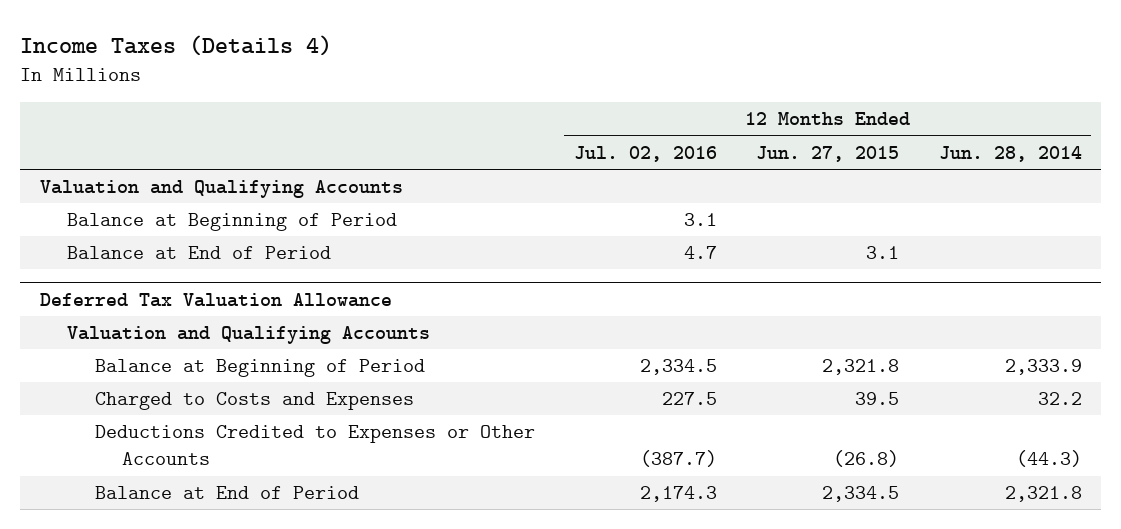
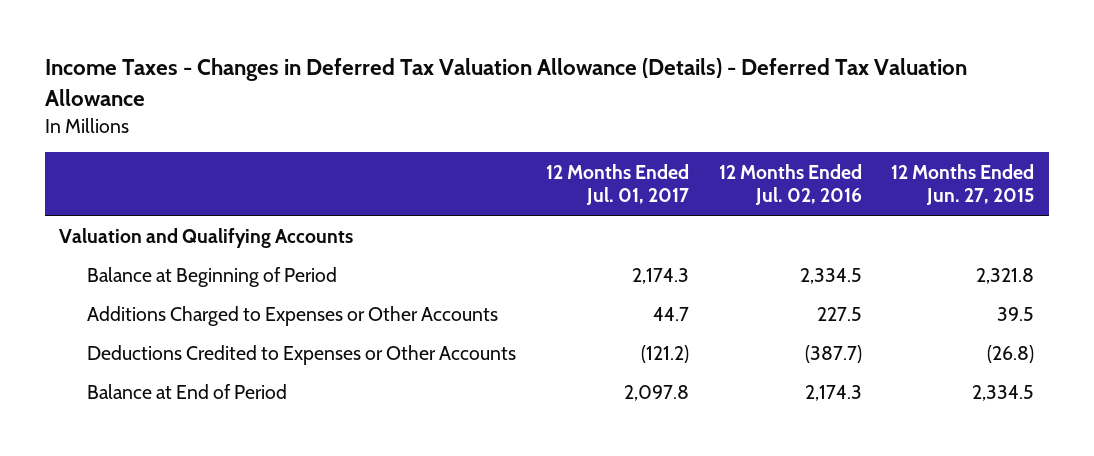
[19,34,332,56] Income Taxes (Details 4) -> [44,58,967,106] Income Taxes - Changes in Deferred Tax Valuation Allowance (Details) - Deferred Tax Valuation Allowance
[938,145,1082,162] Jun. 28, 2014 -> none
none -> [546,163,690,206] 12 Months Ended Jul. 01, 2017
[67,213,398,232] Balance at Beginning of Period -> none
[67,246,332,260] Balance at End of Period -> none
[39,292,392,307] Deferred Tax Valuation Allowance -> none
[67,326,431,345] Valuation and Qualifying Accounts -> none
[94,392,414,411] Charged to Costs and Expenses -> [87,305,499,326] Additions Charged to Expenses or Other Accounts

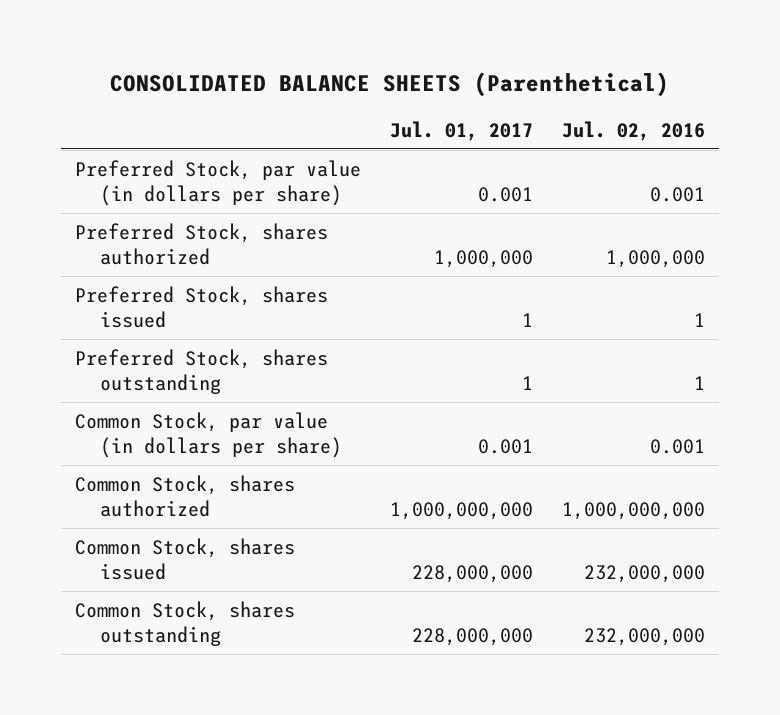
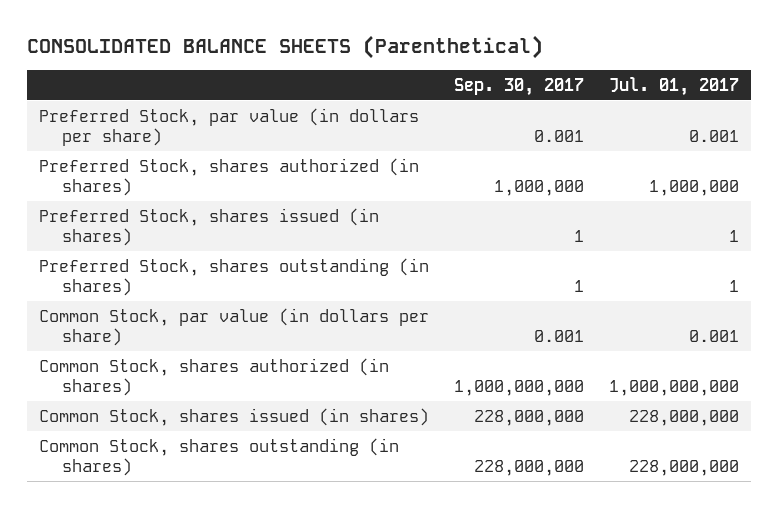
[561,120,705,141] Jul. 02, 2016 -> none
none -> [454,77,585,96] Sep. 30, 2017
[75,222,329,266] Preferred Stock, shares authorized -> [39,157,420,197] Preferred Stock, shares authorized (in shares)
[75,285,329,329] Preferred Stock, shares issued -> [39,207,380,247] Preferred Stock, shares issued (in shares)
[75,348,329,395] Preferred Stock, shares outstanding -> [39,257,430,297] Preferred Stock, shares outstanding (in shares)
[75,474,296,518] Common Stock, shares authorized -> [39,357,390,397] Common Stock, shares authorized (in shares)
[75,537,296,581] Common Stock, shares issued -> [39,407,430,426] Common Stock, shares issued (in shares)
[75,600,296,647] Common Stock, shares outstanding -> [39,437,400,477] Common Stock, shares outstanding (in shares)

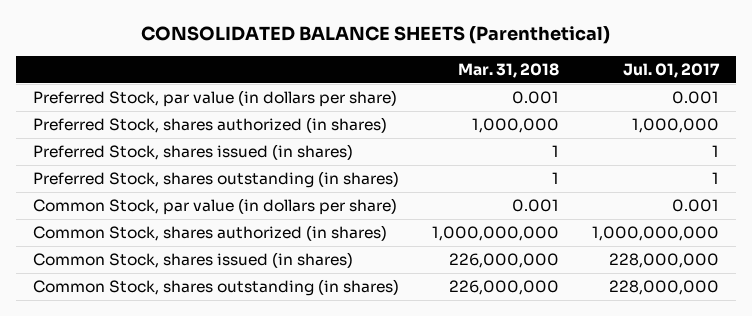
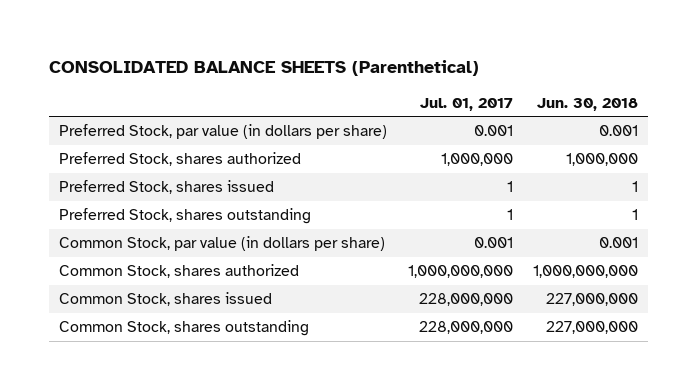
[457,63,559,79] Mar. 31, 2018 -> none
none -> [537,97,639,111] Jun. 30, 2018
[32,117,387,134] Preferred Stock, shares authorized (in shares) -> [58,152,301,167] Preferred Stock, shares authorized
[32,144,353,161] Preferred Stock, shares issued (in shares) -> [58,180,274,195] Preferred Stock, shares issued
[32,171,399,189] Preferred Stock, shares outstanding (in shares) -> [58,208,311,225] Preferred Stock, shares outstanding
[32,225,387,242] Common Stock, shares authorized (in shares) -> [58,264,299,279] Common Stock, shares authorized
[32,252,353,269] Common Stock, shares issued (in shares) -> [58,292,272,307] Common Stock, shares issued
[32,279,399,297] Common Stock, shares outstanding (in shares) -> [58,320,309,337] Common Stock, shares outstanding

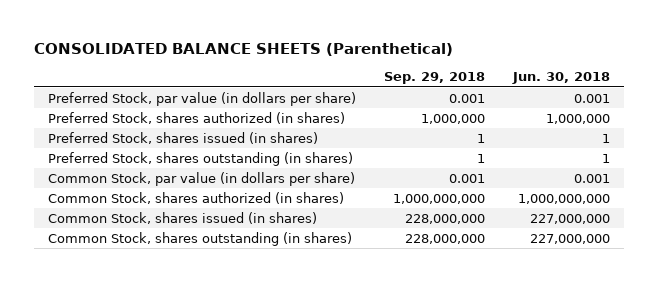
[419,97,513,111] Jul. 01, 2017 -> none
none -> [384,72,486,85] Sep. 29, 2018
[58,152,301,167] Preferred Stock, shares authorized -> [48,111,346,124] Preferred Stock, shares authorized (in shares)
[58,180,274,195] Preferred Stock, shares issued -> [48,131,319,144] Preferred Stock, shares issued (in shares)
[58,208,311,225] Preferred Stock, shares outstanding -> [48,151,354,166] Preferred Stock, shares outstanding (in shares)
[58,264,299,279] Common Stock, shares authorized -> [48,191,345,204] Common Stock, shares authorized (in shares)
[58,292,272,307] Common Stock, shares issued -> [48,211,318,224] Common Stock, shares issued (in shares)
[58,320,309,337] Common Stock, shares outstanding -> [48,231,353,246] Common Stock, shares outstanding (in shares)

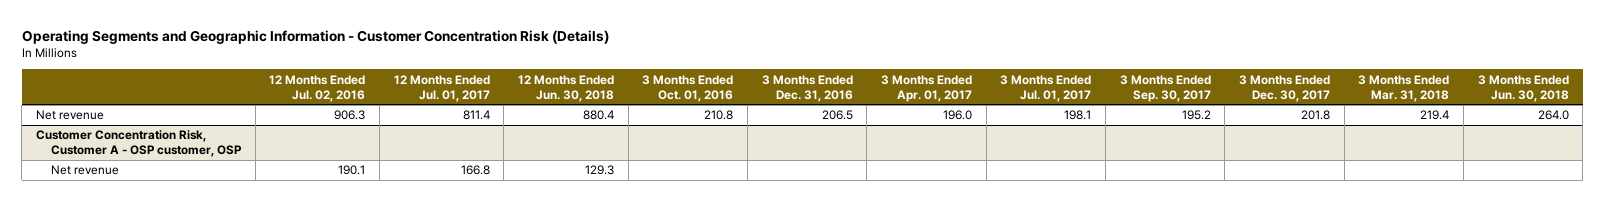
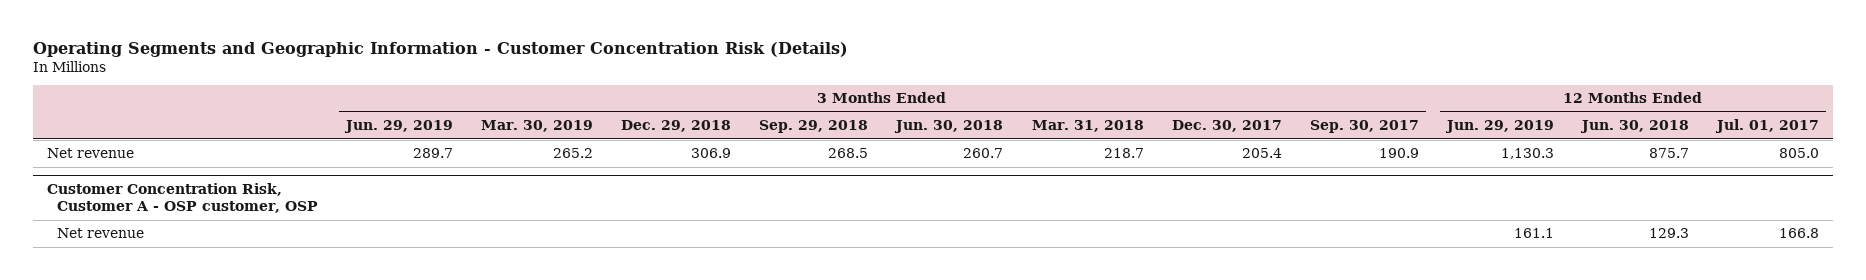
[269,74,366,102] 12 Months Ended Jul. 02, 2016 -> none
[642,74,734,102] 3 Months Ended Oct. 01, 2016 -> none
[761,74,853,102] 3 Months Ended Dec. 31, 2016 -> none
[880,74,972,102] 3 Months Ended Apr. 01, 2017 -> none
[1000,74,1092,102] 3 Months Ended Jul. 01, 2017 -> none
none -> [343,120,453,134] Jun. 29, 2019
none -> [480,120,593,133] Mar. 30, 2019
none -> [621,120,732,133] Dec. 29, 2018
none -> [759,120,869,134] Sep. 29, 2018
none -> [1445,120,1555,134] Jun. 29, 2019
[462,110,490,121] 811.4 -> [1779,148,1820,159] 805.0
[582,110,614,121] 880.4 -> [1649,148,1690,159] 875.7
[1181,110,1211,121] 195.2 -> [1378,148,1419,159] 190.9
[1301,110,1331,121] 201.8 -> [1241,148,1282,159] 205.4
[1420,110,1450,121] 219.4 -> [1103,148,1144,159] 218.7
[1537,110,1569,121] 264.0 -> [963,148,1004,159] 260.7

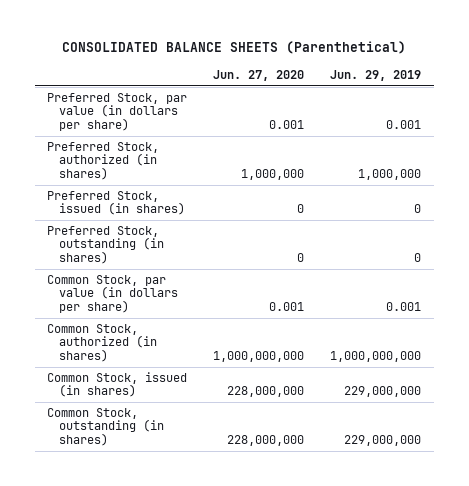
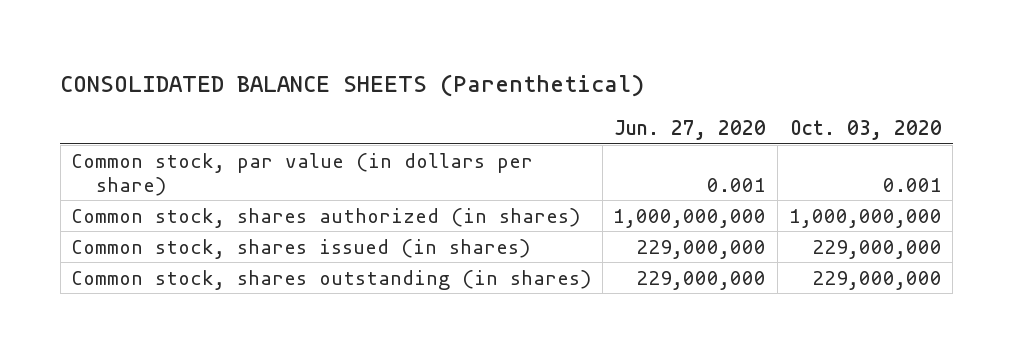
[330,69,422,81] Jun. 29, 2019 -> none
none -> [790,120,942,141] Oct. 03, 2020
[47,93,188,131] Preferred Stock, par value (in dollars per share) -> none
[47,142,160,180] Preferred Stock, authorized (in shares) -> none
[47,191,186,216] Preferred Stock, issued (in shares) -> none
[47,226,165,264] Preferred Stock, outstanding (in shares) -> none
[47,275,179,313] Common Stock, par value (in dollars per share) -> [71,152,534,197] Common stock, par value (in dollars per share)
[47,324,158,362] Common Stock, authorized (in shares) -> [71,207,581,228] Common stock, shares authorized (in shares)
[47,372,188,398] Common Stock, issued (in shares) -> [71,238,531,259] Common stock, shares issued (in shares)
[227,386,305,398] 228,000,000 -> [636,239,767,259] 229,000,000
[47,408,165,446] Common Stock, outstanding (in shares) -> [71,269,592,290] Common stock, shares outstanding (in shares)
[227,434,305,446] 228,000,000 -> [636,270,767,290] 229,000,000

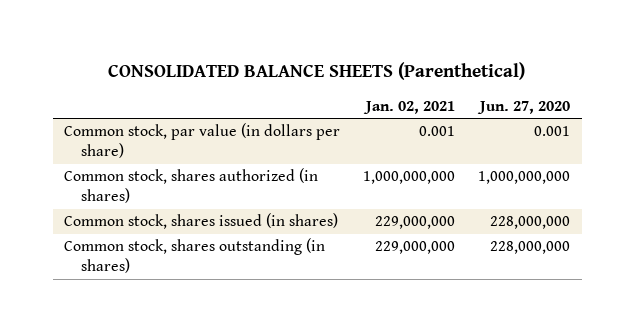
[790,120,942,141] Oct. 03, 2020 -> none
none -> [363,100,456,114] Jan. 02, 2021
[636,239,767,259] 229,000,000 -> [490,216,571,230] 228,000,000
[636,270,767,290] 229,000,000 -> [490,241,571,255] 228,000,000

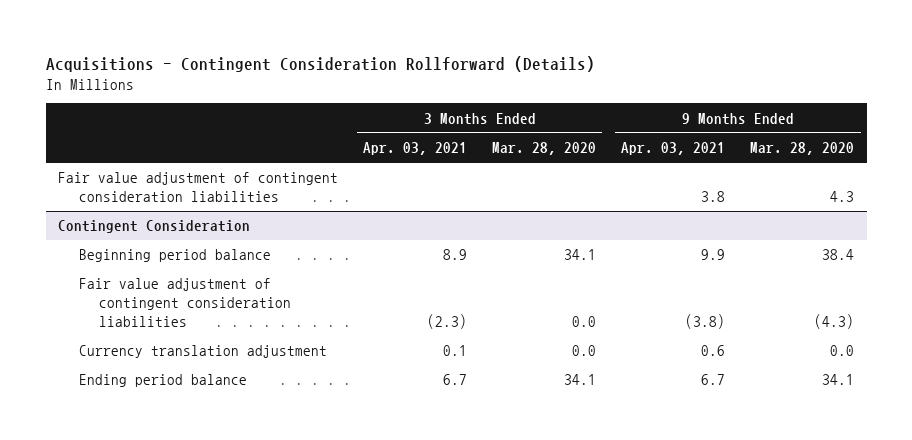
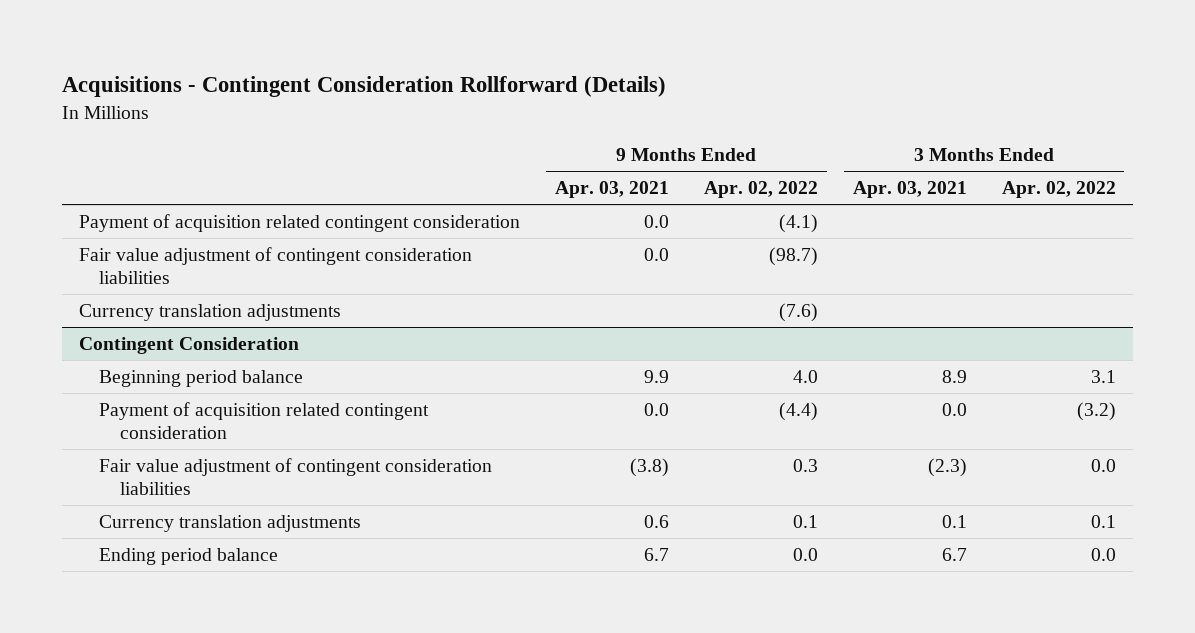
[492,142,597,156] Mar. 28, 2020 -> none
[750,142,855,156] Mar. 28, 2020 -> none
none -> [703,181,818,199] Apr. 02, 2022
none -> [1001,181,1116,199] Apr. 02, 2022
none -> [79,213,521,232] Payment of acquisition related contingent consideration
[701,191,726,203] 3.8 -> [644,247,670,261] 0.0
none -> [79,303,342,321] Currency translation adjustments
none -> [99,401,430,439] Payment of acquisition related contingent consideration
[78,345,327,359] Currency translation adjustment -> [99,514,362,532] Currency translation adjustments

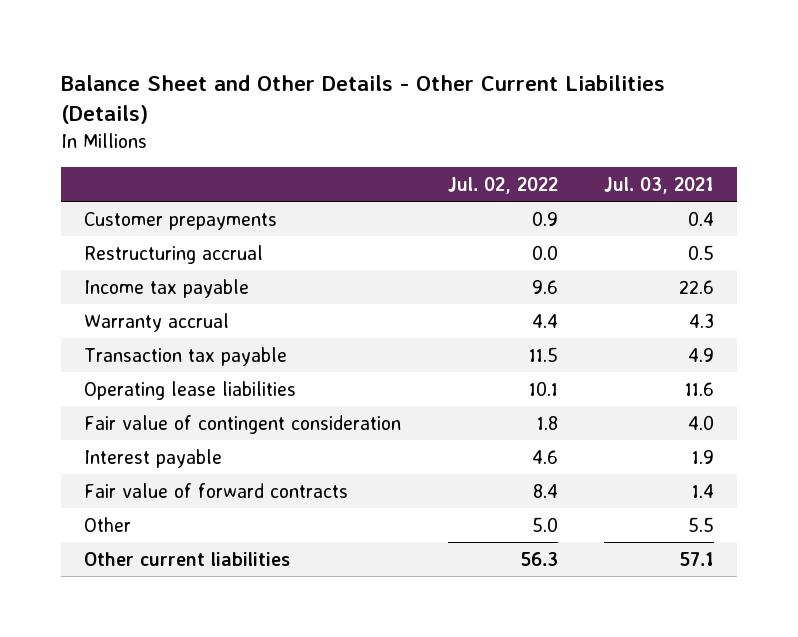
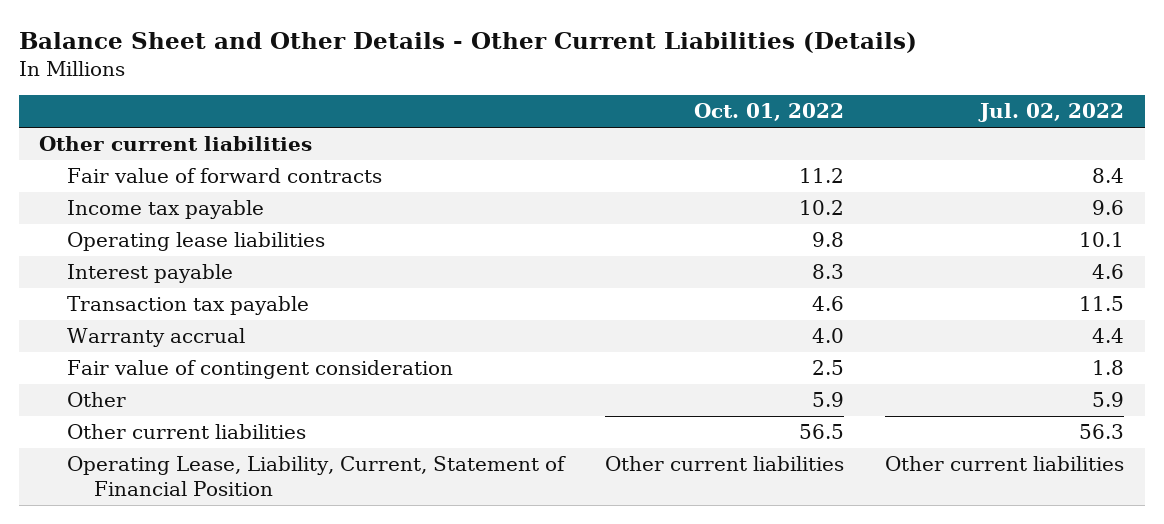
[604,176,715,194] Jul. 03, 2021 -> none
none -> [694,103,845,122] Oct. 01, 2022
[84,211,278,230] Customer prepayments -> none
[84,244,264,264] Restructuring accrual -> none
none -> [39,136,313,152] Other current liabilities
[84,482,349,498] Fair value of forward contracts -> [66,168,382,184] Fair value of forward contracts
[84,346,288,366] Transaction tax payable -> [66,296,309,316] Transaction tax payable
[84,312,230,332] Warranty accrual -> [66,328,245,348] Warranty accrual
[84,414,402,434] Fair value of contingent consideration -> [66,360,453,380] Fair value of contingent consideration
[531,516,558,532] 5.0 -> [1092,392,1125,408] 5.9
none -> [66,456,566,497] Operating Lease, Liability, Current, Statement of Financial Position

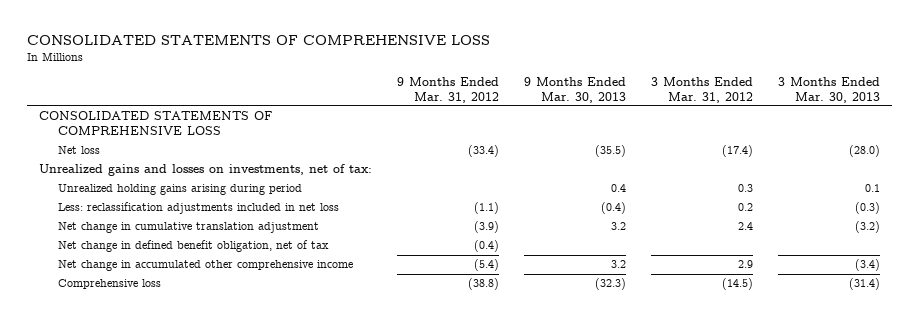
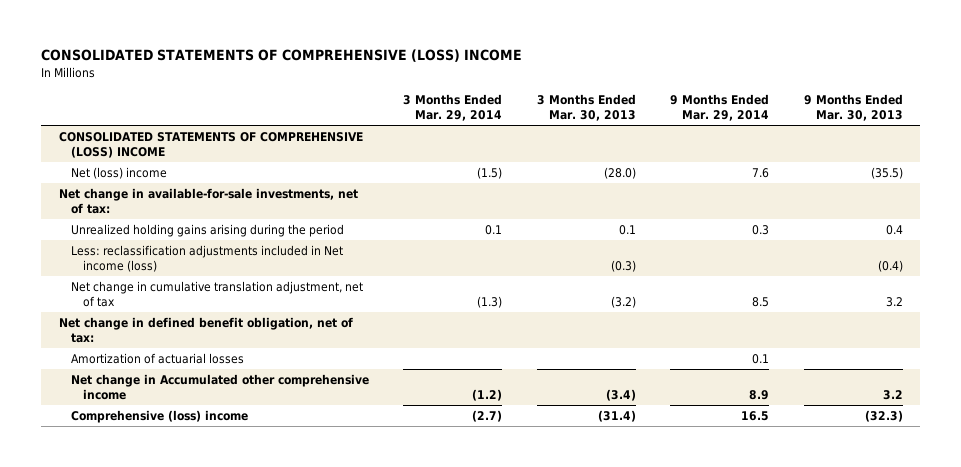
[26,34,490,45] CONSOLIDATED STATEMENTS OF COMPREHENSIVE LOSS -> [41,49,523,63] CONSOLIDATED STATEMENTS OF COMPREHENSIVE (LOSS) INCOME
[397,76,500,103] 9 Months Ended Mar. 31, 2012 -> none
[650,76,753,103] 3 Months Ended Mar. 31, 2012 -> none
none -> [403,94,503,122] 3 Months Ended Mar. 29, 2014
none -> [670,94,770,122] 9 Months Ended Mar. 29, 2014
[39,111,273,136] CONSOLIDATED STATEMENTS OF COMPREHENSIVE LOSS -> [58,132,363,159] CONSOLIDATED STATEMENTS OF COMPREHENSIVE (LOSS) INCOME
[57,146,100,155] Net loss -> [70,167,167,180] Net (loss) income
[39,164,373,177] Unrealized gains and losses on investments, net of tax: -> [58,188,358,215] Net change in available-for-sale investments, net of tax:
[57,184,302,196] Unrealized holding gains arising during period -> [70,224,344,238] Unrealized holding gains arising during the period
[57,202,339,215] Less: reclassification adjustments included in net loss -> [70,245,343,273] Less: reclassification adjustments included in Net income (loss)
[57,222,319,234] Net change in cumulative translation adjustment -> [70,281,363,308] Net change in cumulative translation adjustment, net of tax
[57,240,329,253] Net change in defined benefit obligation, net of tax -> [58,317,353,344] Net change in defined benefit obligation, net of tax:
none -> [70,353,244,365] Amortization of actuarial losses
[57,260,353,272] Net change in accumulated other comprehensive income -> [70,374,369,401] Net change in Accumulated other comprehensive income
[57,279,161,290] Comprehensive loss -> [70,410,248,424] Comprehensive (loss) income

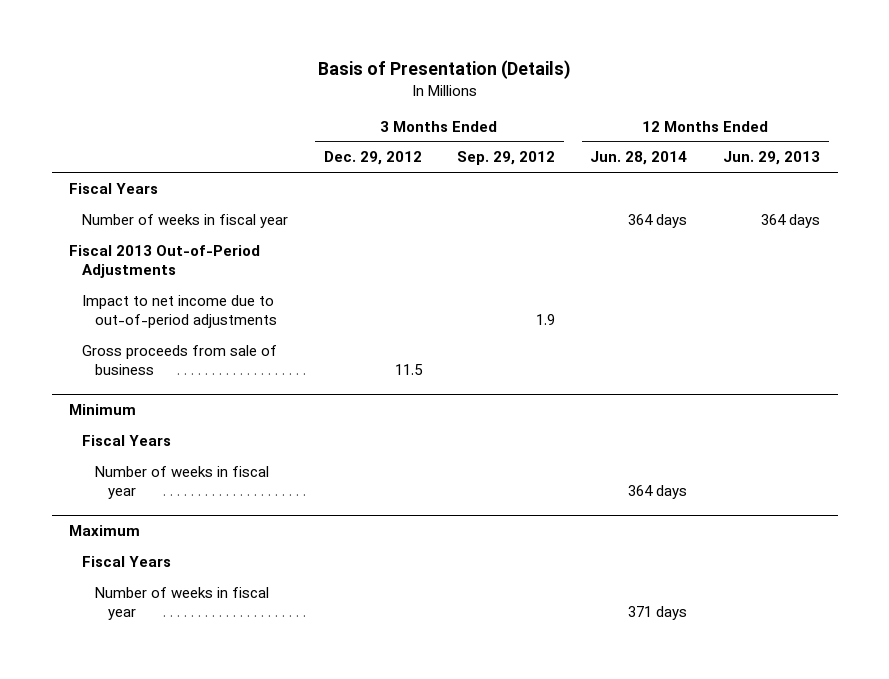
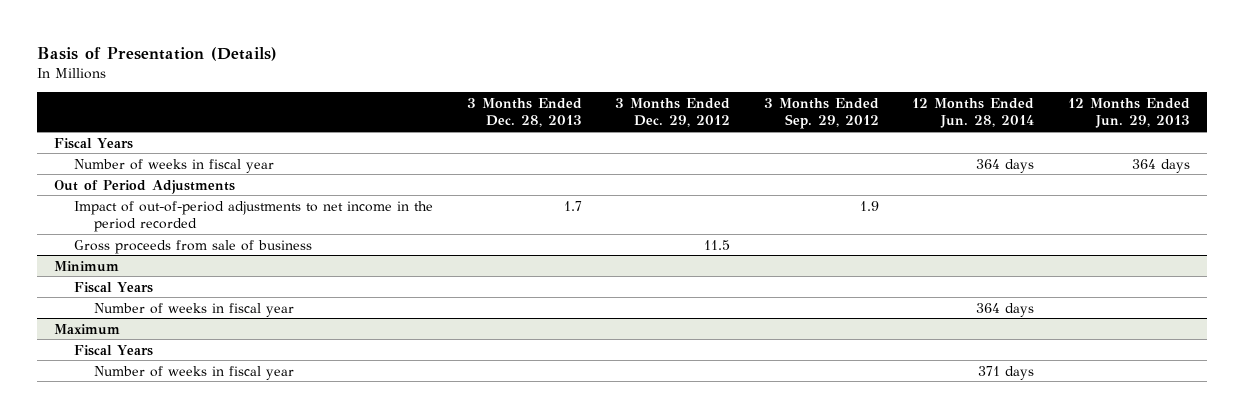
none -> [466,97,582,128] 3 Months Ended Dec. 28, 2013
[69,244,261,278] Fiscal 2013 Out-of-Period Adjustments -> [53,179,235,194] Out of Period Adjustments
[82,294,278,328] Impact to net income due to out-of-period adjustments -> [73,200,433,233] Impact of out-of-period adjustments to net income in the period recorded

